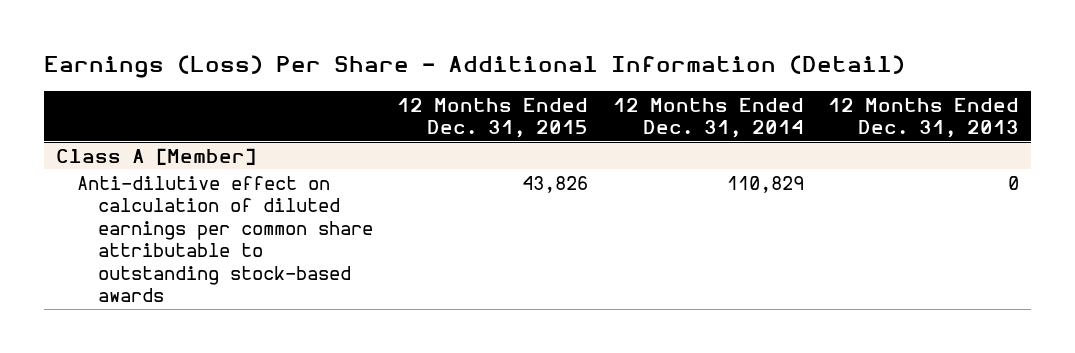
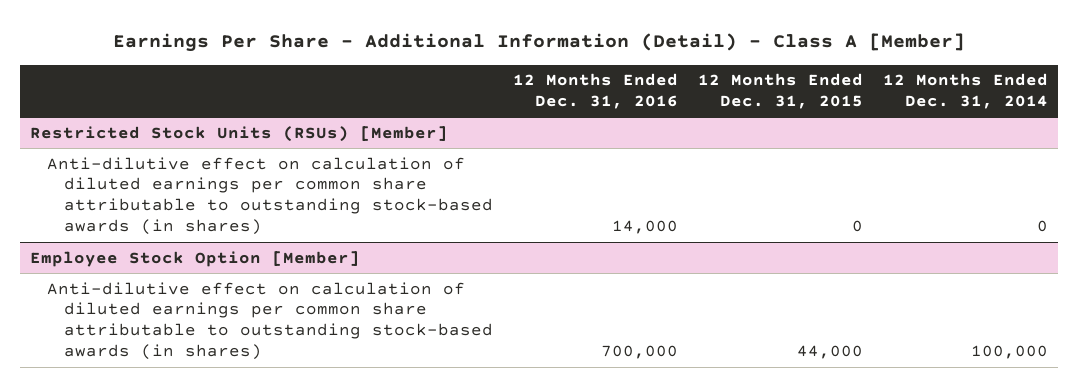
[43,55,905,79] Earnings (Loss) Per Share - Additional Information (Detail) -> [112,33,965,53] Earnings Per Share - Additional Information (Detail) - Class A [Member]
[828,97,1020,139] 12 Months Ended Dec. 31, 2013 -> none
none -> [512,73,678,110] 12 Months Ended Dec. 31, 2016
[55,147,256,165] Class A [Member] -> [30,125,449,142] Restricted Stock Units (RSUs) [Member]
[76,175,374,303] Anti-dilutive effect on calculation of diluted earnings per common share attributable to outstanding stock-based awards -> [47,156,493,236] Anti-dilutive effect on calculation of diluted earnings per common share attributable to outstanding stock-based awards (in shares)
[522,175,589,193] 43,826 -> [851,220,863,233] 0
[726,175,804,193] 110,829 -> [1036,220,1048,233] 0
none -> [30,250,361,267] Employee Stock Option [Member]
none -> [47,281,493,361] Anti-dilutive effect on calculation of diluted earnings per common share attributable to outstanding stock-based awards (in shares)

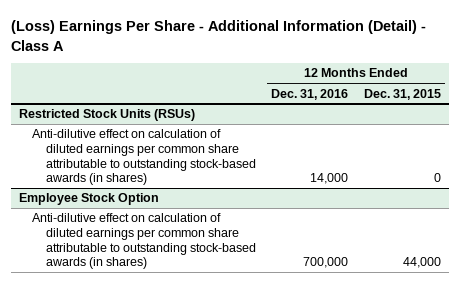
[112,33,965,53] Earnings Per Share - Additional Information (Detail) - Class A [Member] -> [11,19,427,51] (Loss) Earnings Per Share - Additional Information (Detail) - Class A
[882,73,1048,110] 12 Months Ended Dec. 31, 2014 -> none
[30,125,449,142] Restricted Stock Units (RSUs) [Member] -> [19,109,196,122] Restricted Stock Units (RSUs)
[30,250,361,267] Employee Stock Option [Member] -> [19,193,160,206] Employee Stock Option

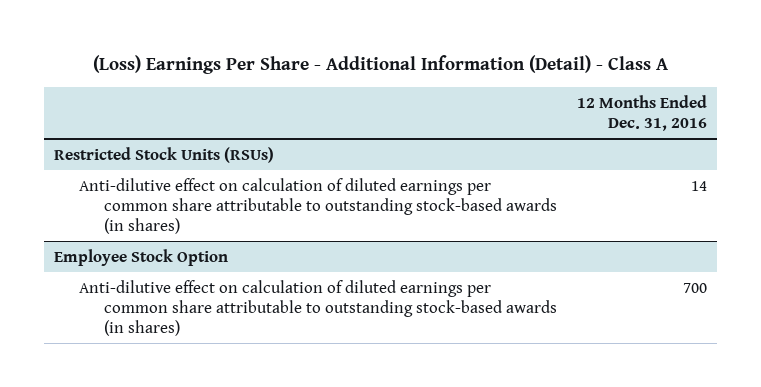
[364,88,442,100] Dec. 31, 2015 -> none
[310,173,349,185] 14,000 -> [691,180,708,191] 14
[303,257,349,269] 700,000 -> [683,282,708,293] 700

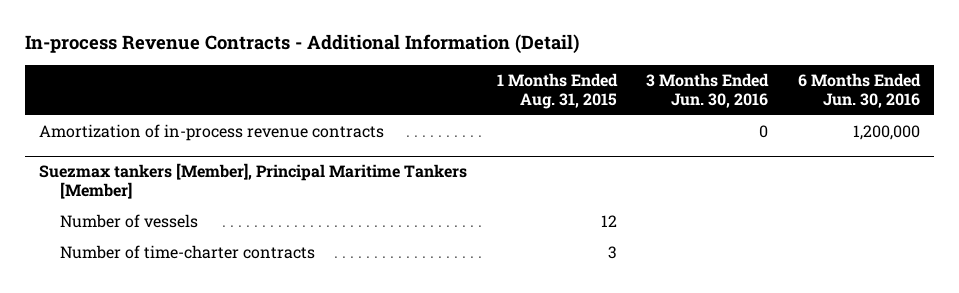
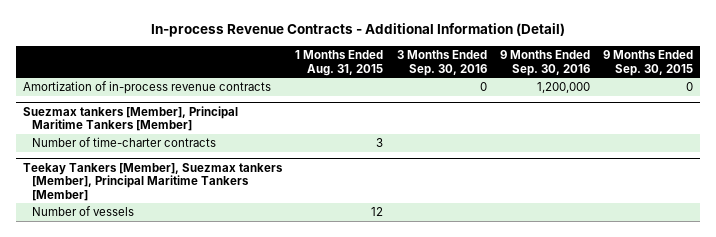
[646,73,770,108] 3 Months Ended Jun. 30, 2016 -> none
[797,73,921,108] 6 Months Ended Jun. 30, 2016 -> none
none -> [396,50,487,76] 3 Months Ended Sep. 30, 2016
none -> [500,50,591,76] 9 Months Ended Sep. 30, 2016
none -> [603,50,694,76] 9 Months Ended Sep. 30, 2015
[59,214,198,229] Number of vessels -> none
none -> [22,162,283,201] Teekay Tankers [Member], Suezmax tankers [Member], Principal Maritime Tankers [Member]
none -> [31,206,134,217] Number of vessels

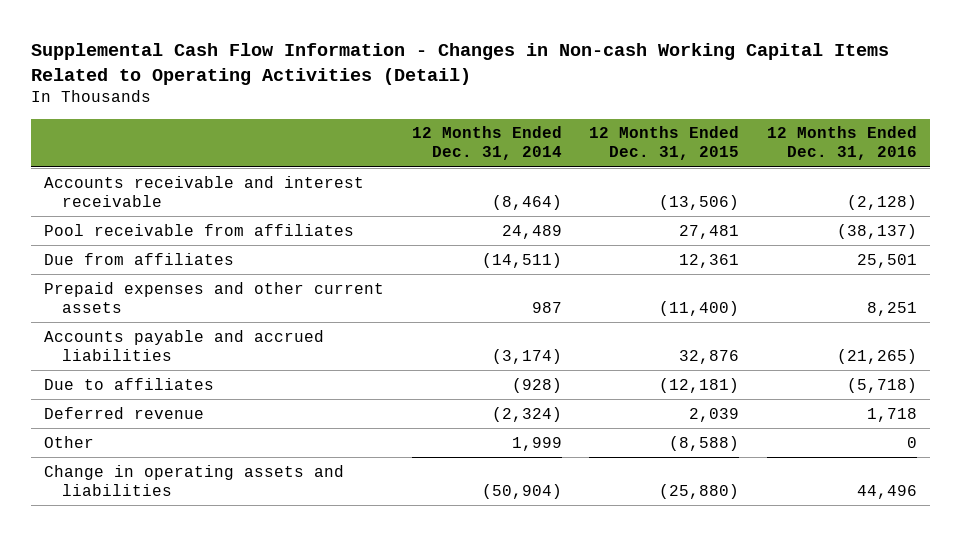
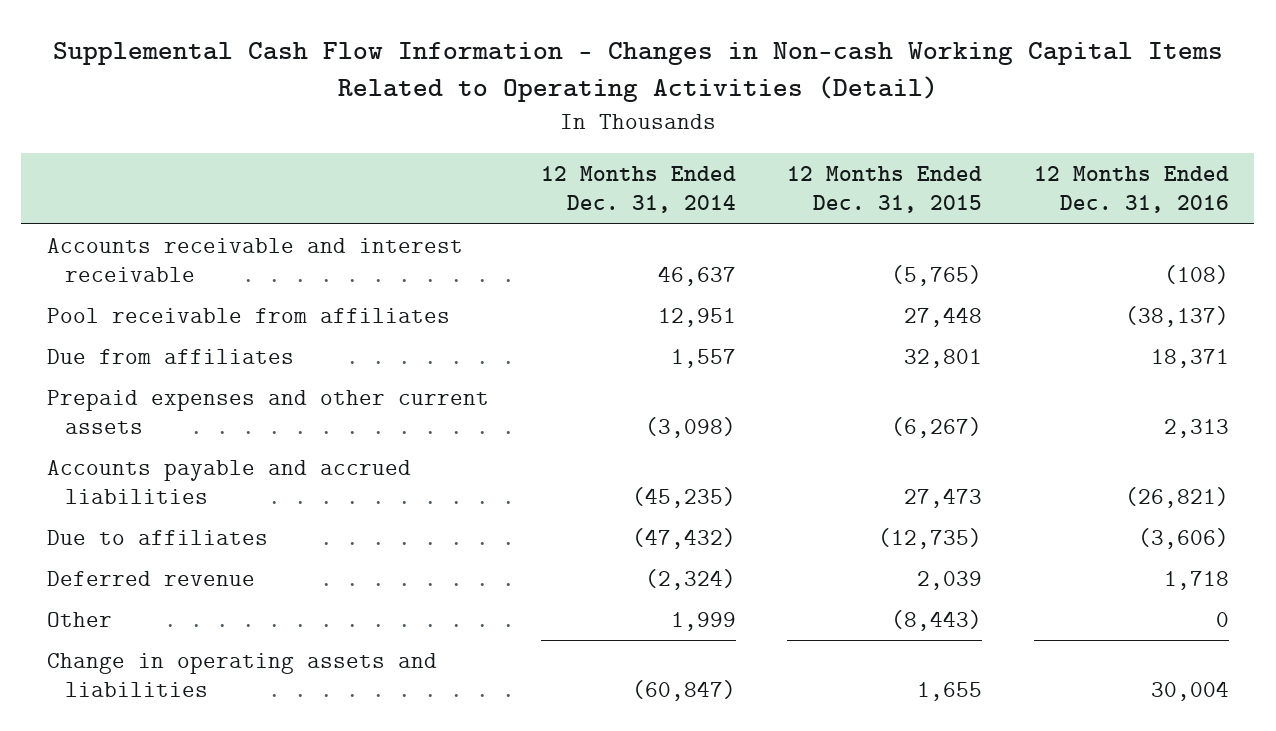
[491,194,562,210] (8,464) -> [657,266,736,287] 46,637
[659,194,740,210] (13,506) -> [891,265,983,287] (5,765)
[846,194,917,210] (2,128) -> [1163,265,1229,285] (108)
[501,224,562,239] 24,489 -> [657,307,736,327] 12,951
[679,224,740,239] 27,481 -> [904,306,983,327] 27,448
[481,252,562,268] (14,511) -> [670,348,736,368] 1,557
[679,253,740,268] 12,361 -> [904,348,983,368] 32,801
[856,253,917,268] 25,501 -> [1150,348,1229,368] 18,371
[531,301,562,313] 987 -> [644,417,736,439] (3,098)
[659,300,740,316] (11,400) -> [891,417,983,439] (6,267)
[866,301,917,316] 8,251 -> [1163,419,1229,439] 2,313
[491,348,562,364] (3,174) -> [631,487,736,509] (45,235)
[679,349,740,364] 32,876 -> [904,488,983,509] 27,473
[836,348,917,364] (21,265) -> [1124,487,1229,509] (26,821)
[511,377,562,393] (928) -> [631,527,736,549] (47,432)
[659,377,740,393] (12,181) -> [878,527,983,549] (12,735)
[846,377,917,393] (5,718) -> [1137,527,1229,549] (3,606)
[669,435,740,451] (8,588) -> [891,609,983,631] (8,443)
[481,483,562,499] (50,904) -> [631,680,736,702] (60,847)
[659,483,740,499] (25,880) -> [917,682,983,702] 1,655
[856,484,917,499] 44,496 -> [1150,681,1229,702] 30,004

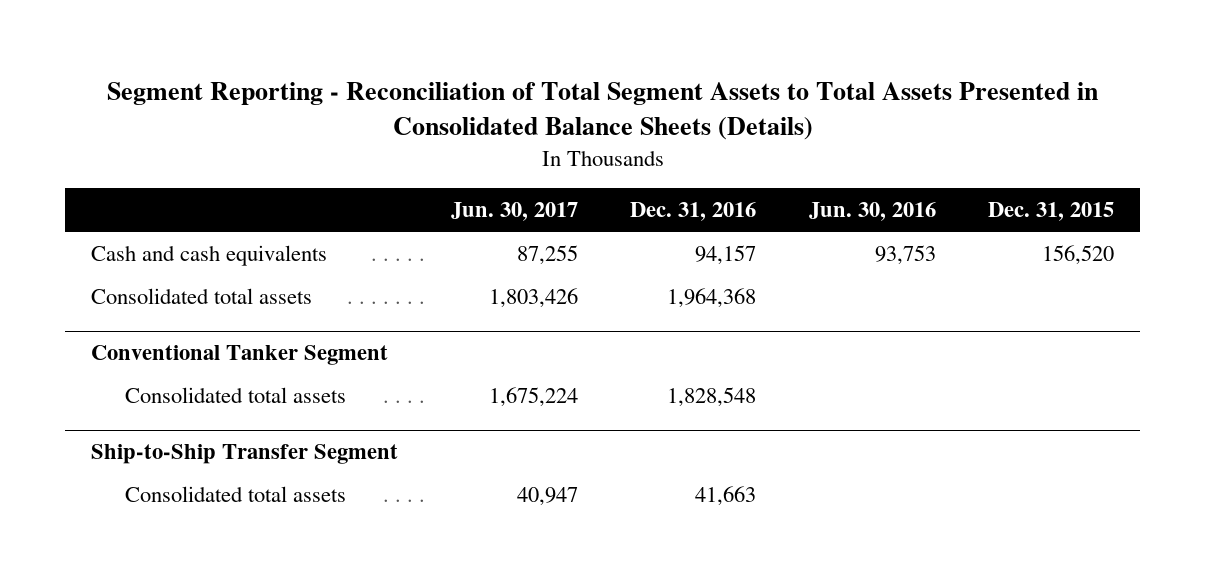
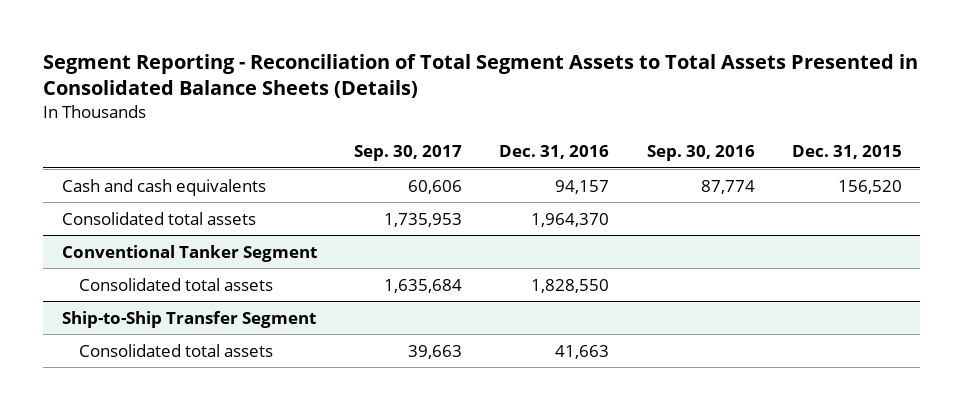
[450,202,578,222] Jun. 30, 2017 -> none
[808,202,936,222] Jun. 30, 2016 -> none
none -> [353,145,462,162] Sep. 30, 2017
none -> [646,145,755,162] Sep. 30, 2016
[667,288,757,309] 1,964,368 -> [531,212,610,227] 1,964,370
[667,387,757,408] 1,828,548 -> [531,278,610,293] 1,828,550

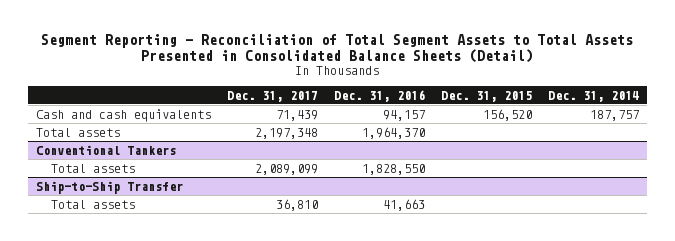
[43,54,919,99] Segment Reporting - Reconciliation of Total Segment Assets to Total Assets Presented in Consolidated Balance Sheets (Details) -> [41,33,634,63] Segment Reporting - Reconciliation of Total Segment Assets to Total Assets Presented in Consolidated Balance Sheets (Detail)
[353,145,462,162] Sep. 30, 2017 -> none
[646,145,755,162] Sep. 30, 2016 -> none
none -> [226,90,318,102] Dec. 31, 2017
none -> [547,90,639,102] Dec. 31, 2014
[61,211,256,225] Consolidated total assets -> [36,127,121,137] Total assets
[61,244,317,262] Conventional Tanker Segment -> [36,144,177,155] Conventional Tankers
[78,277,273,291] Consolidated total assets -> [50,163,135,173] Total assets
[61,310,316,328] Ship-to-Ship Transfer Segment -> [36,180,184,194] Ship-to-Ship Transfer
[78,343,273,357] Consolidated total assets -> [50,199,135,209] Total assets

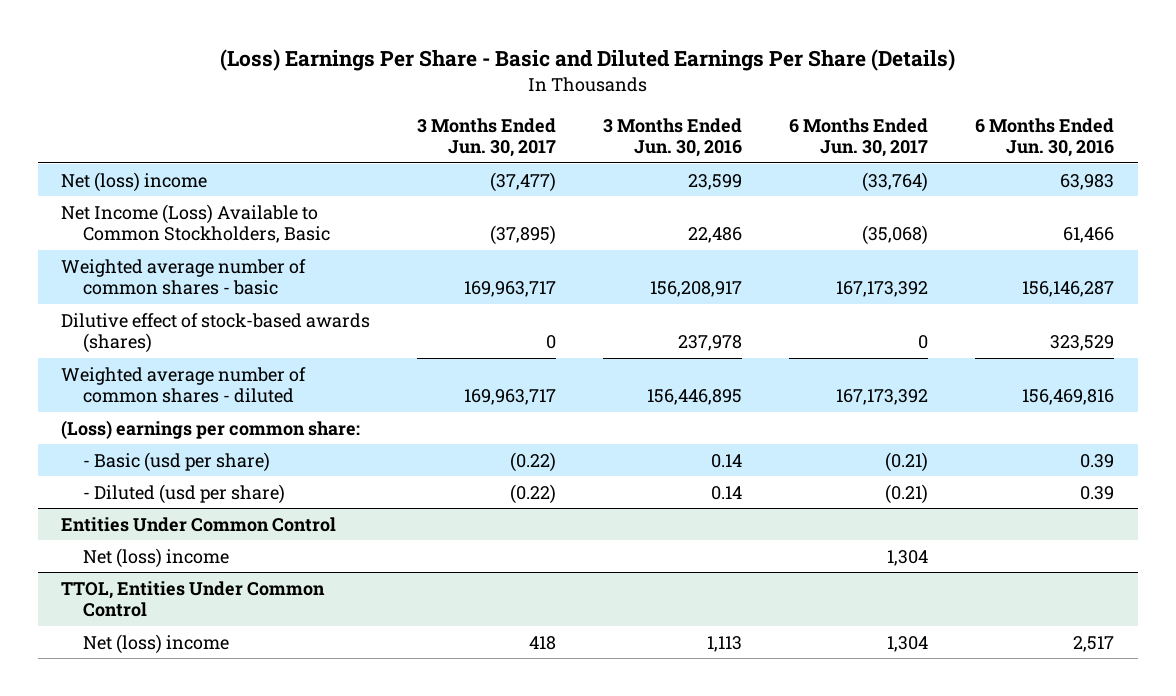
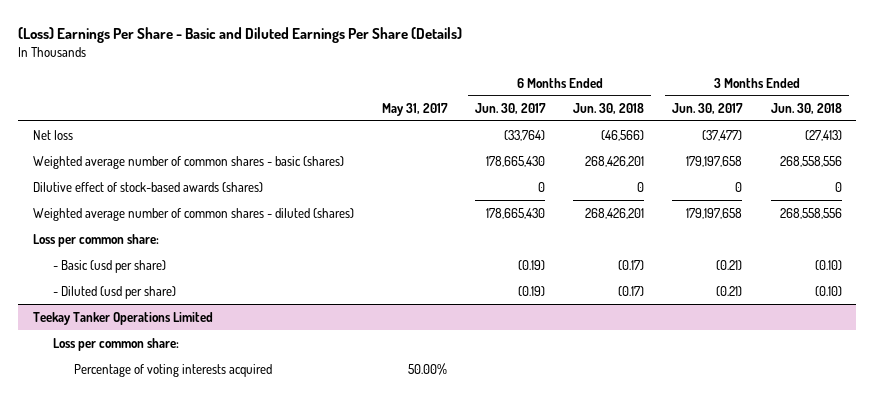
[603,117,743,158] 3 Months Ended Jun. 30, 2016 -> none
[975,117,1115,158] 6 Months Ended Jun. 30, 2016 -> none
none -> [381,103,448,117] May 31, 2017
none -> [573,103,645,115] Jun. 30, 2018
none -> [770,103,842,115] Jun. 30, 2018
[61,203,330,244] Net Income (Loss) Available to Common Stockholders, Basic -> none
[61,171,208,192] Net (loss) income -> [32,129,73,140] Net loss
[61,258,307,296] Weighted average number of common shares - basic -> [32,155,344,169] Weighted average number of common shares - basic (shares)
[464,281,557,298] 169,963,717 -> [686,155,743,167] 179,197,658
[836,281,929,298] 167,173,392 -> [485,155,545,167] 178,665,430
[61,516,337,532] Entities Under Common Control -> none
[82,547,229,568] Net (loss) income -> none
[61,580,326,618] TTOL, Entities Under Common Control -> none
[82,633,229,654] Net (loss) income -> none
[61,366,307,404] Weighted average number of common shares - diluted -> [32,207,354,221] Weighted average number of common shares - diluted (shares)
[464,389,557,406] 169,963,717 -> [686,207,743,219] 179,197,658
[836,389,929,406] 167,173,392 -> [485,207,545,219] 178,665,430
[61,419,361,439] (Loss) earnings per common share: -> [32,233,159,247] Loss per common share:
[510,451,557,472] (0.22) -> [716,259,743,270] (0.21)
[885,451,929,472] (0.21) -> [517,259,545,270] (0.19)
[510,483,557,504] (0.22) -> [716,285,743,296] (0.21)
[885,483,929,504] (0.21) -> [517,285,545,296] (0.19)
none -> [32,311,213,325] Teekay Tanker Operations Limited
none -> [53,337,180,351] Loss per common share:
none -> [73,363,272,377] Percentage of voting interests acquired

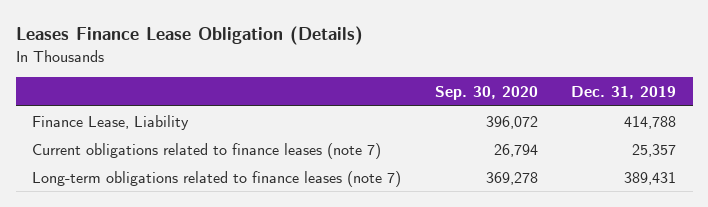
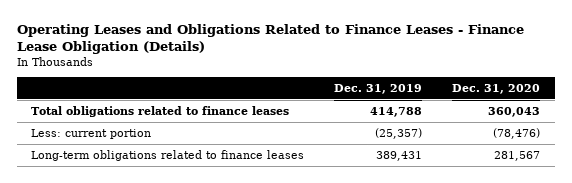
[15,26,363,46] Leases Finance Lease Obligation (Details) -> [16,23,524,54] Operating Leases and Obligations Related to Finance Leases - Finance Lease Obligation (Details)
[434,86,538,101] Sep. 30, 2020 -> none
none -> [452,83,541,94] Dec. 31, 2020
[32,142,382,159] Current obligations related to finance leases (note 7) -> none
[32,114,190,130] Finance Lease, Liability -> [31,106,290,118] Total obligations related to finance leases
none -> [31,129,152,140] Less: current portion
[32,170,402,187] Long-term obligations related to finance leases (note 7) -> [31,150,305,162] Long-term obligations related to finance leases

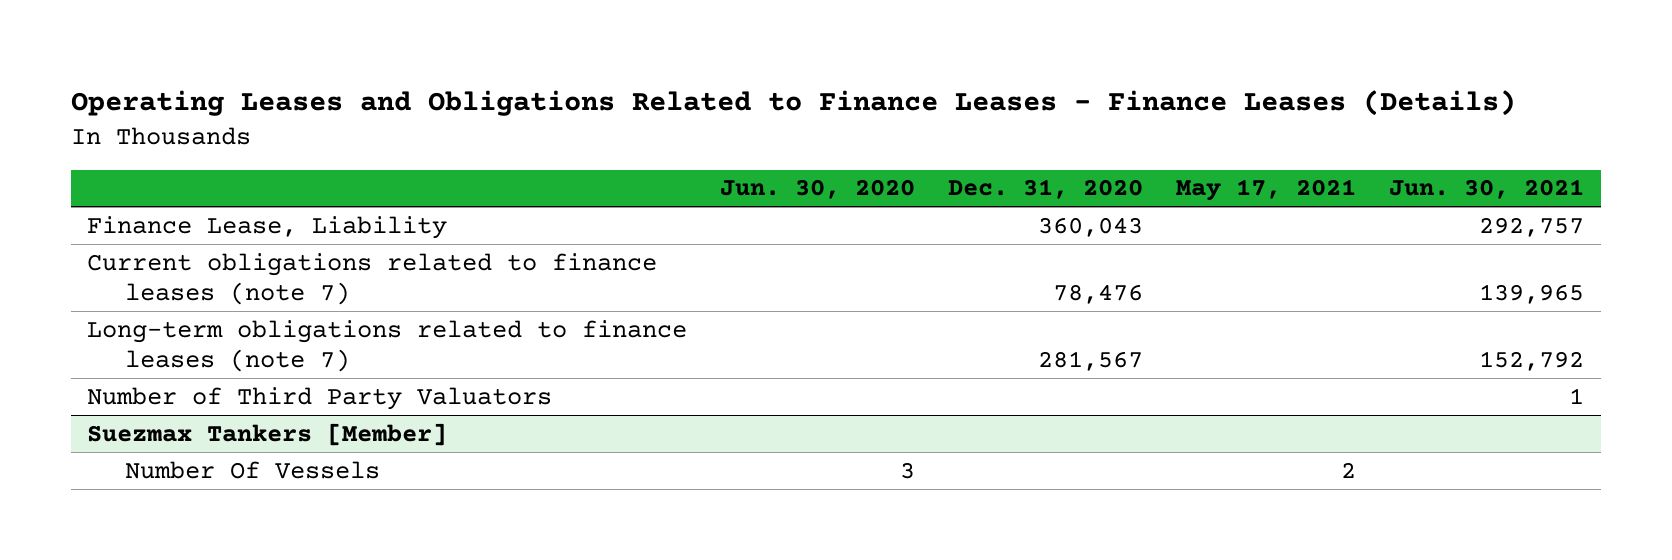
[16,23,524,54] Operating Leases and Obligations Related to Finance Leases - Finance Lease Obligation (Details) -> [70,90,1516,117] Operating Leases and Obligations Related to Finance Leases - Finance Leases (Details)
[334,83,423,94] Dec. 31, 2019 -> none
none -> [720,179,916,200] Jun. 30, 2020
none -> [1176,179,1357,202] May 17, 2021
none -> [1389,179,1585,200] Jun. 30, 2021
[31,129,152,140] Less: current portion -> none
[31,106,290,118] Total obligations related to finance leases -> [87,215,448,239] Finance Lease, Liability
none -> [87,252,658,305] Current obligations related to finance leases (note 7)
[31,150,305,162] Long-term obligations related to finance leases -> [87,319,688,372] Long-term obligations related to finance leases (note 7)
none -> [87,386,553,410] Number of Third Party Valuators
none -> [87,422,448,446] Suezmax Tankers [Member]
none -> [124,460,380,479] Number Of Vessels

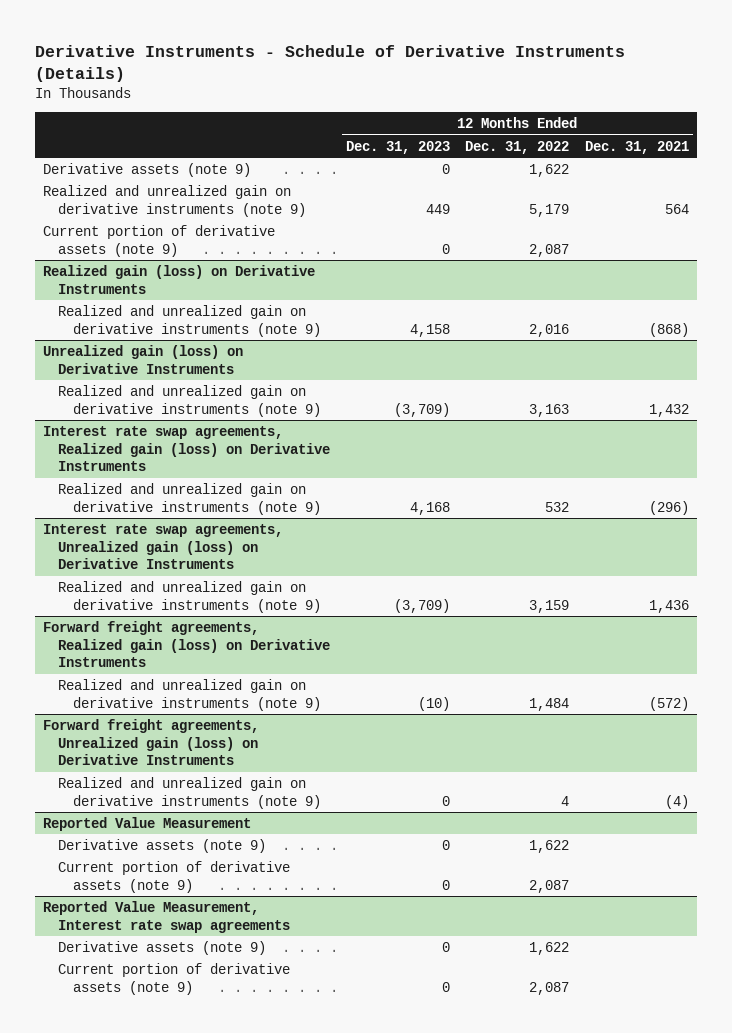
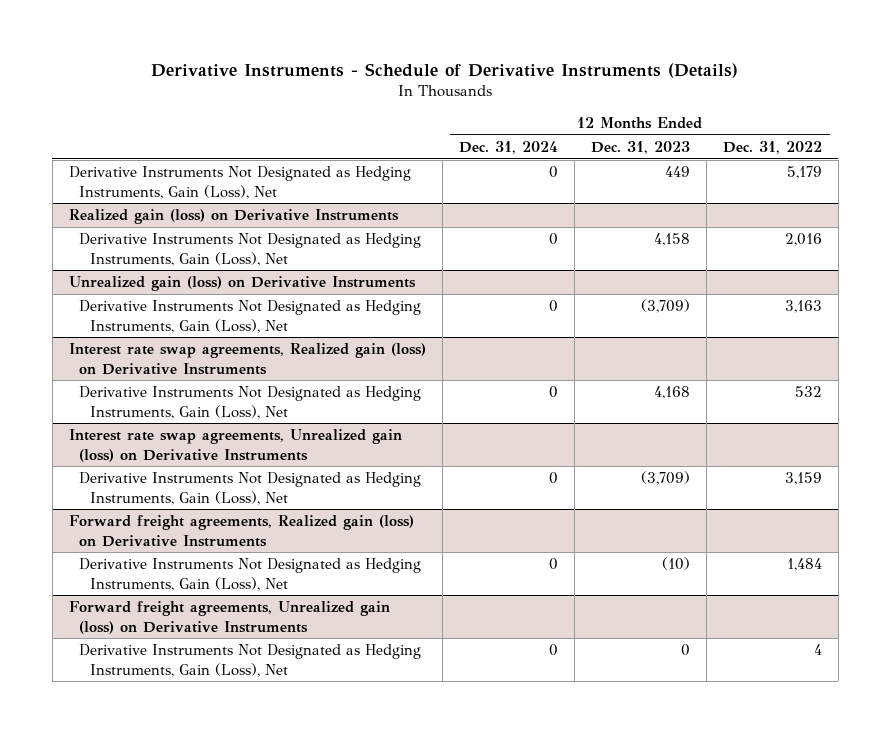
[585,140,690,154] Dec. 31, 2021 -> none
none -> [458,140,558,154] Dec. 31, 2024
[42,162,251,177] Derivative assets (note 9) -> none
[42,224,275,257] Current portion of derivative assets (note 9) -> none
[42,184,306,217] Realized and unrealized gain on derivative instruments (note 9) -> [68,166,411,199] Derivative Instruments Not Designated as Hedging Instruments, Gain (Loss), Net
[57,304,322,337] Realized and unrealized gain on derivative instruments (note 9) -> [79,233,422,266] Derivative Instruments Not Designated as Hedging Instruments, Gain (Loss), Net
[57,384,322,417] Realized and unrealized gain on derivative instruments (note 9) -> [79,300,422,333] Derivative Instruments Not Designated as Hedging Instruments, Gain (Loss), Net
[57,482,322,515] Realized and unrealized gain on derivative instruments (note 9) -> [79,386,422,419] Derivative Instruments Not Designated as Hedging Instruments, Gain (Loss), Net
[57,580,322,613] Realized and unrealized gain on derivative instruments (note 9) -> [79,472,422,505] Derivative Instruments Not Designated as Hedging Instruments, Gain (Loss), Net
[57,678,322,711] Realized and unrealized gain on derivative instruments (note 9) -> [79,558,422,591] Derivative Instruments Not Designated as Hedging Instruments, Gain (Loss), Net
[42,816,251,831] Reported Value Measurement -> none
[57,838,266,853] Derivative assets (note 9) -> none
[57,860,290,893] Current portion of derivative assets (note 9) -> none
[42,900,290,933] Reported Value Measurement, Interest rate swap agreements -> none
[57,940,266,955] Derivative assets (note 9) -> none
[57,962,290,995] Current portion of derivative assets (note 9) -> none
[57,776,322,809] Realized and unrealized gain on derivative instruments (note 9) -> [79,644,422,677] Derivative Instruments Not Designated as Hedging Instruments, Gain (Loss), Net

